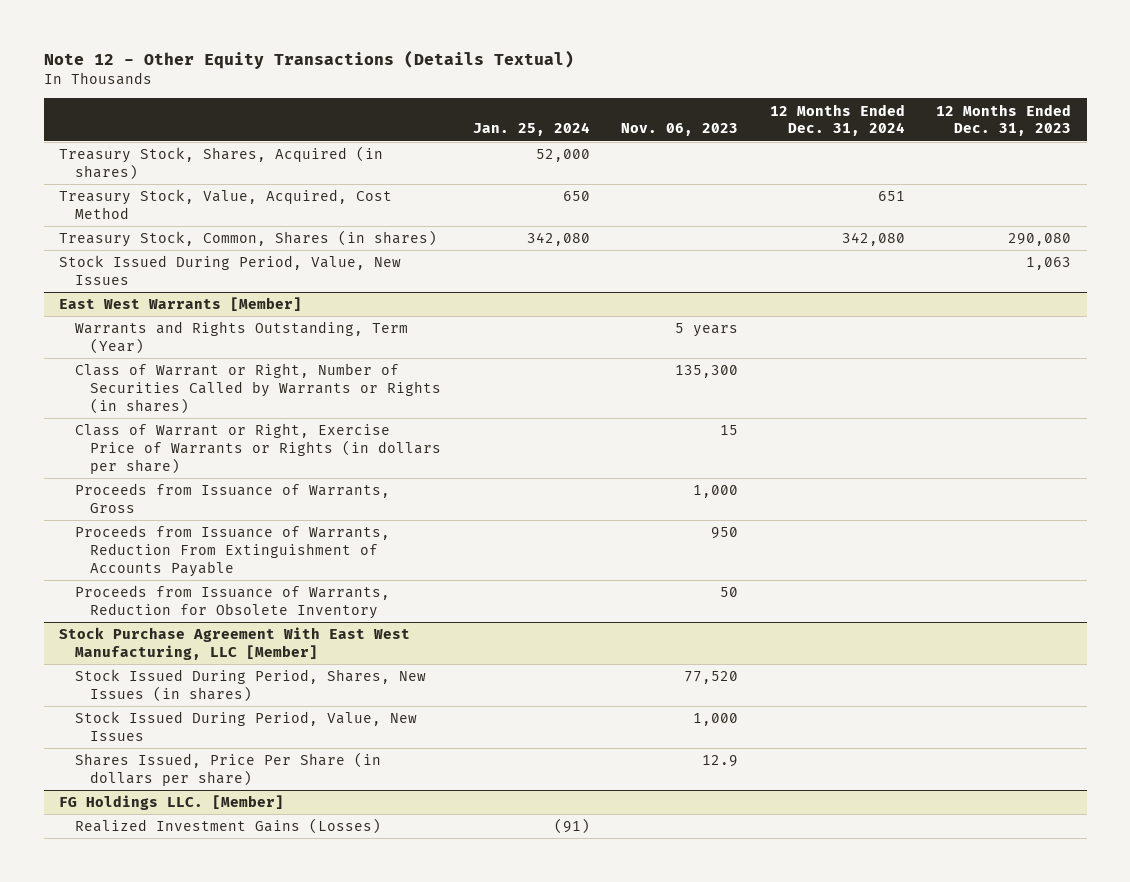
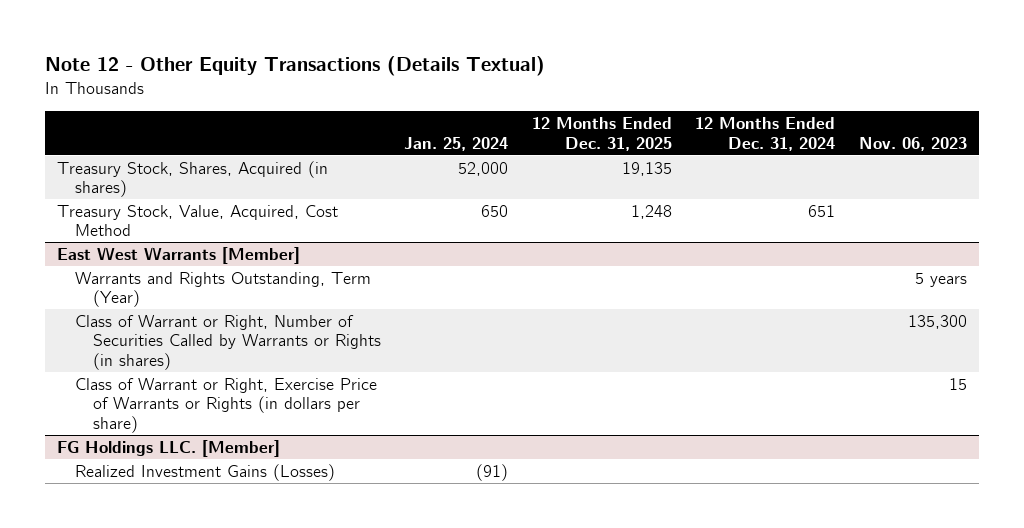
[936,103,1072,137] 12 Months Ended Dec. 31, 2023 -> none
none -> [531,117,672,151] 12 Months Ended Dec. 31, 2025
[59,230,438,248] Treasury Stock, Common, Shares (in shares) -> none
[59,255,402,286] Stock Issued During Period, Value, New Issues -> none
[74,483,390,514] Proceeds from Issuance of Warrants, Gross -> none
[74,525,390,577] Proceeds from Issuance of Warrants, Reduction From Extinguishment of Accounts Payable -> none
[74,585,390,620] Proceeds from Issuance of Warrants, Reduction for Obsolete Inventory -> none
[59,627,411,661] Stock Purchase Agreement With East West Manufacturing, LLC [Member] -> none
[74,669,426,703] Stock Issued During Period, Shares, New Issues (in shares) -> none
[74,711,417,742] Stock Issued During Period, Value, New Issues -> none
[74,752,381,787] Shares Issued, Price Per Share (in dollars per share) -> none

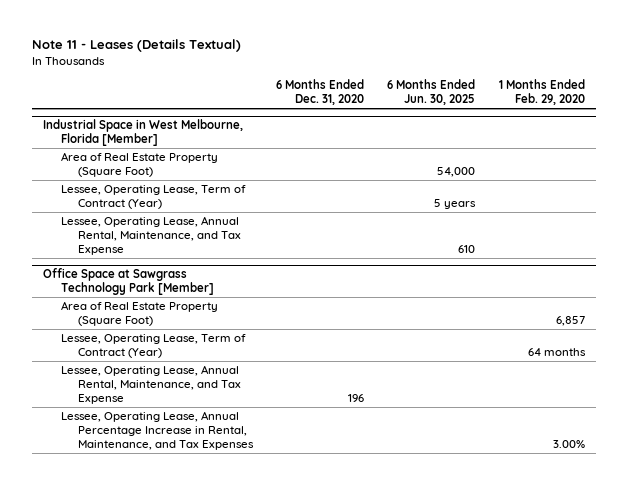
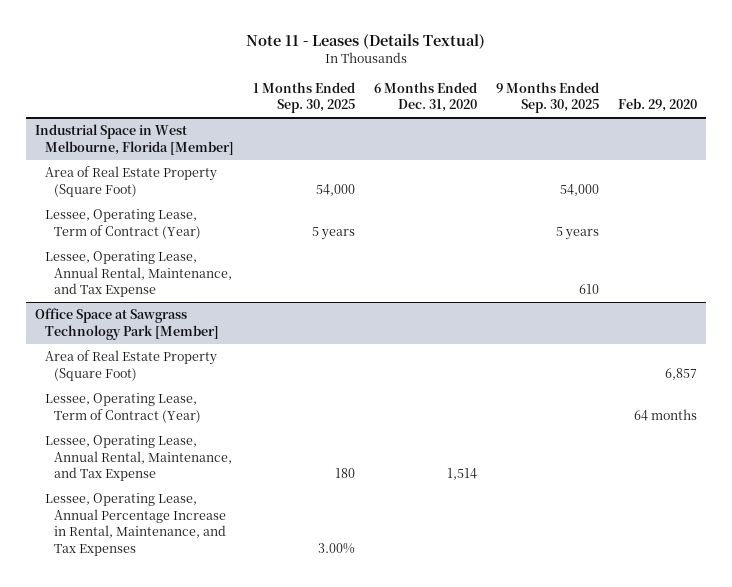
[387,79,476,106] 6 Months Ended Jun. 30, 2025 -> none
[498,79,585,106] 1 Months Ended Feb. 29, 2020 -> none
none -> [252,81,355,114] 1 Months Ended Sep. 30, 2025
none -> [495,81,599,114] 9 Months Ended Sep. 30, 2025
none -> [617,98,697,113] Feb. 29, 2020
[348,394,365,403] 196 -> [446,468,477,481] 1,514

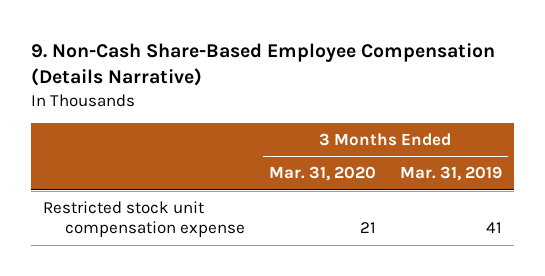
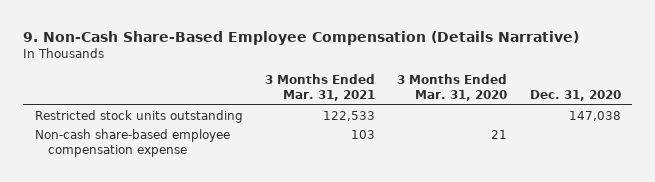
[400,166,503,182] Mar. 31, 2019 -> none
none -> [265,74,376,102] 3 Months Ended Mar. 31, 2021
none -> [529,90,621,102] Dec. 31, 2020
none -> [34,109,243,123] Restricted stock units outstanding
[43,201,245,238] Restricted stock unit compensation expense -> [34,128,230,157] Non-cash share-based employee compensation expense

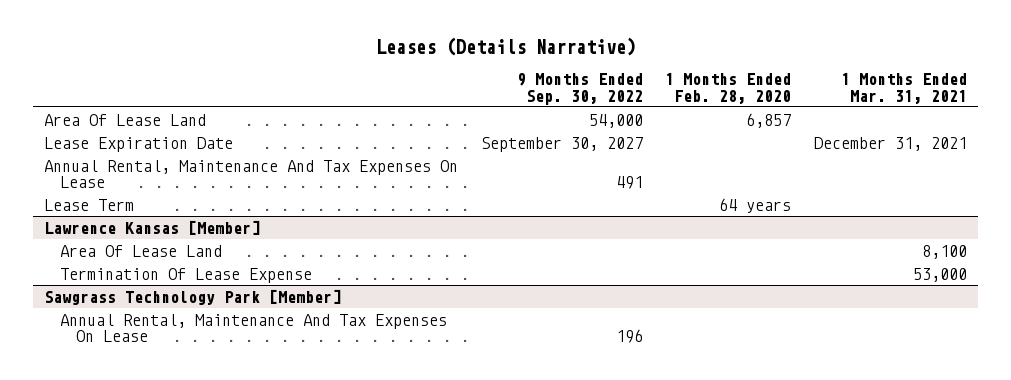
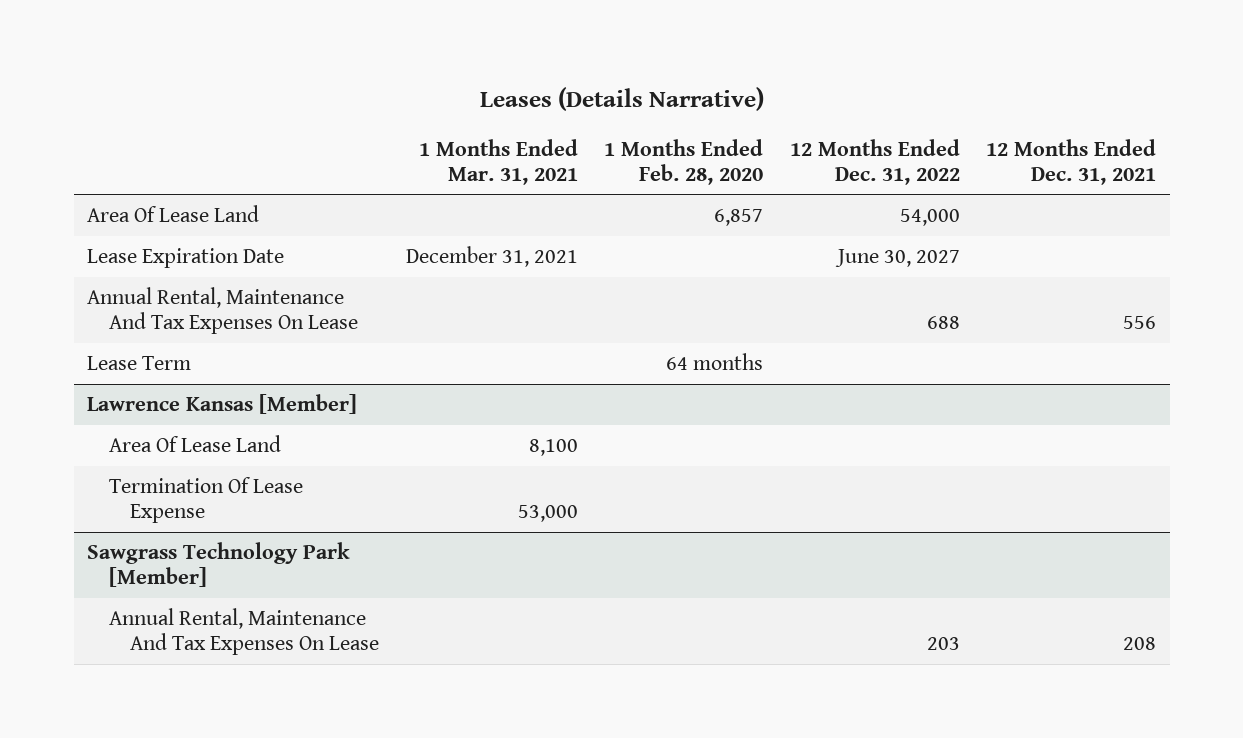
[516,73,643,105] 9 Months Ended Sep. 30, 2022 -> none
none -> [789,138,960,185] 12 Months Ended Dec. 31, 2022
none -> [986,138,1157,185] 12 Months Ended Dec. 31, 2021
[719,197,792,213] 64 years -> [666,353,764,371] 64 months

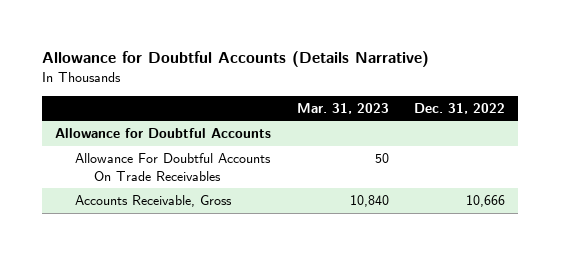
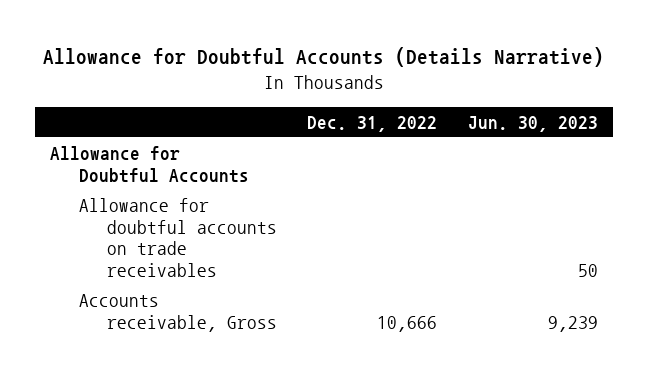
[296,102,389,114] Mar. 31, 2023 -> none
none -> [467,115,598,132] Jun. 30, 2023
[74,153,271,181] Allowance For Doubtful Accounts On Trade Receivables -> [78,197,278,278] Allowance for doubtful accounts on trade receivables
[74,195,232,208] Accounts Receivable, Gross -> [78,293,278,332] Accounts receivable, Gross

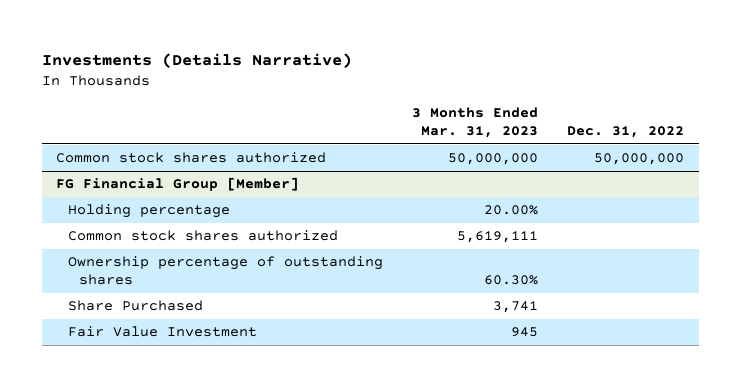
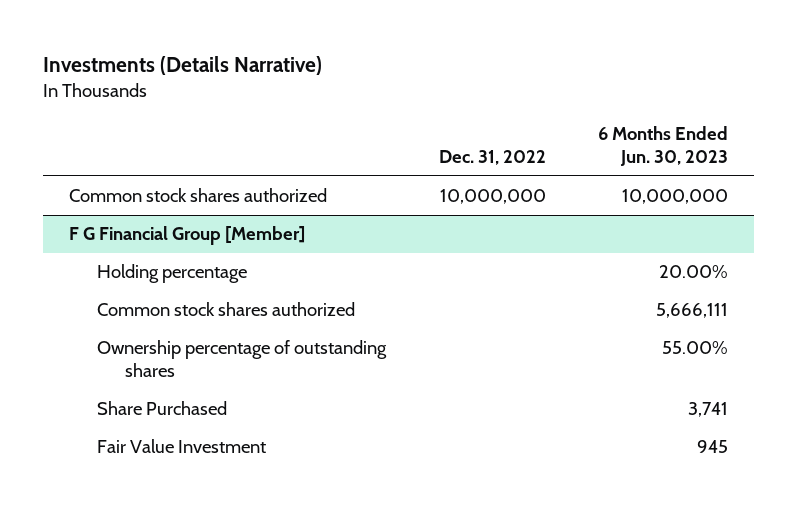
[412,107,539,139] 3 Months Ended Mar. 31, 2023 -> none
none -> [597,126,728,167] 6 Months Ended Jun. 30, 2023
[594,153,685,166] 50,000,000 -> [439,189,546,205] 10,000,000
[56,177,300,192] FG Financial Group [Member] -> [69,226,306,246] F G Financial Group [Member]

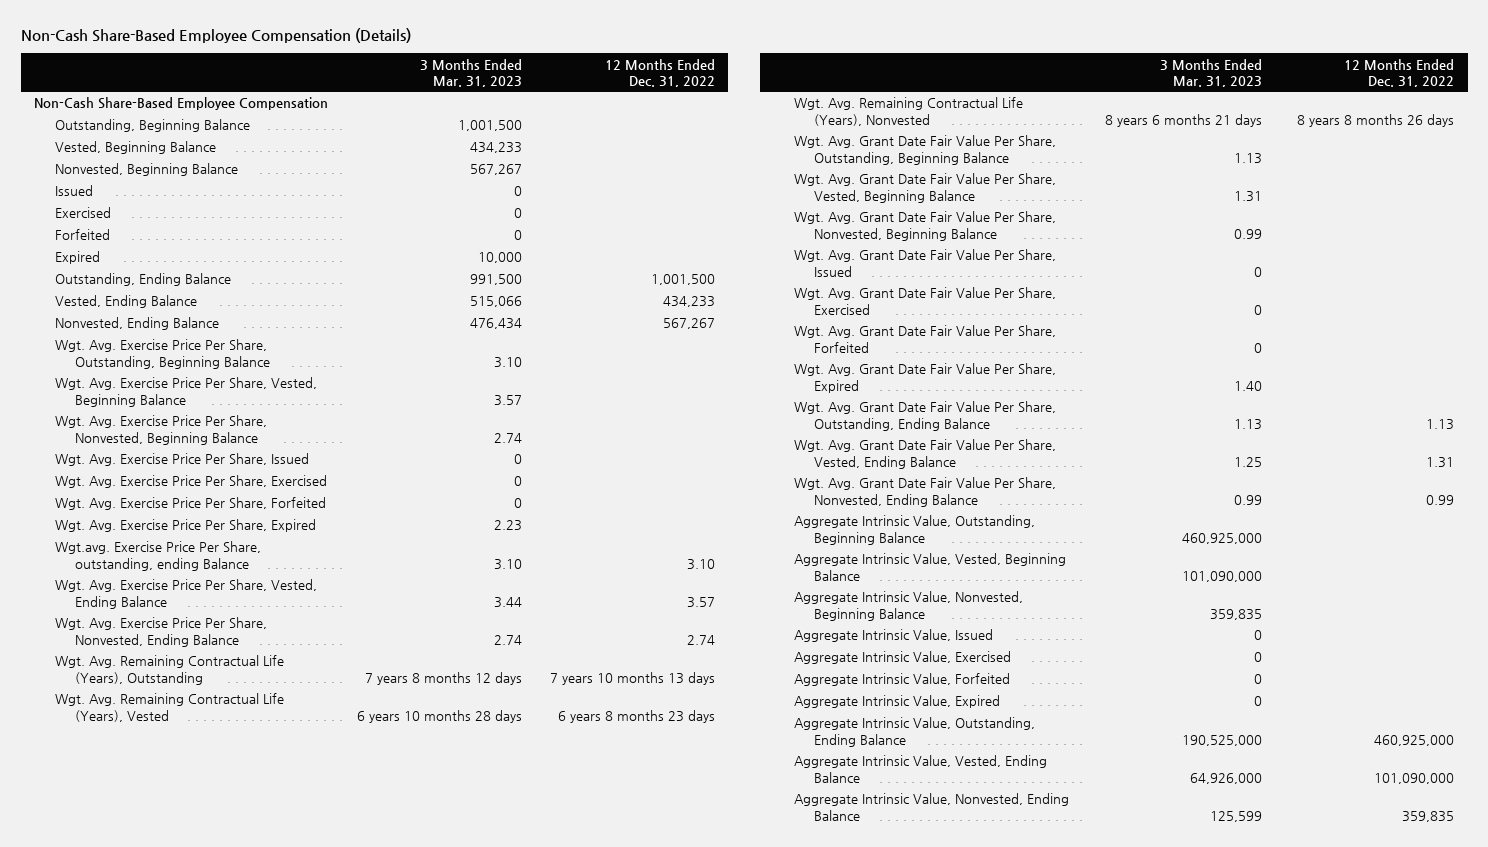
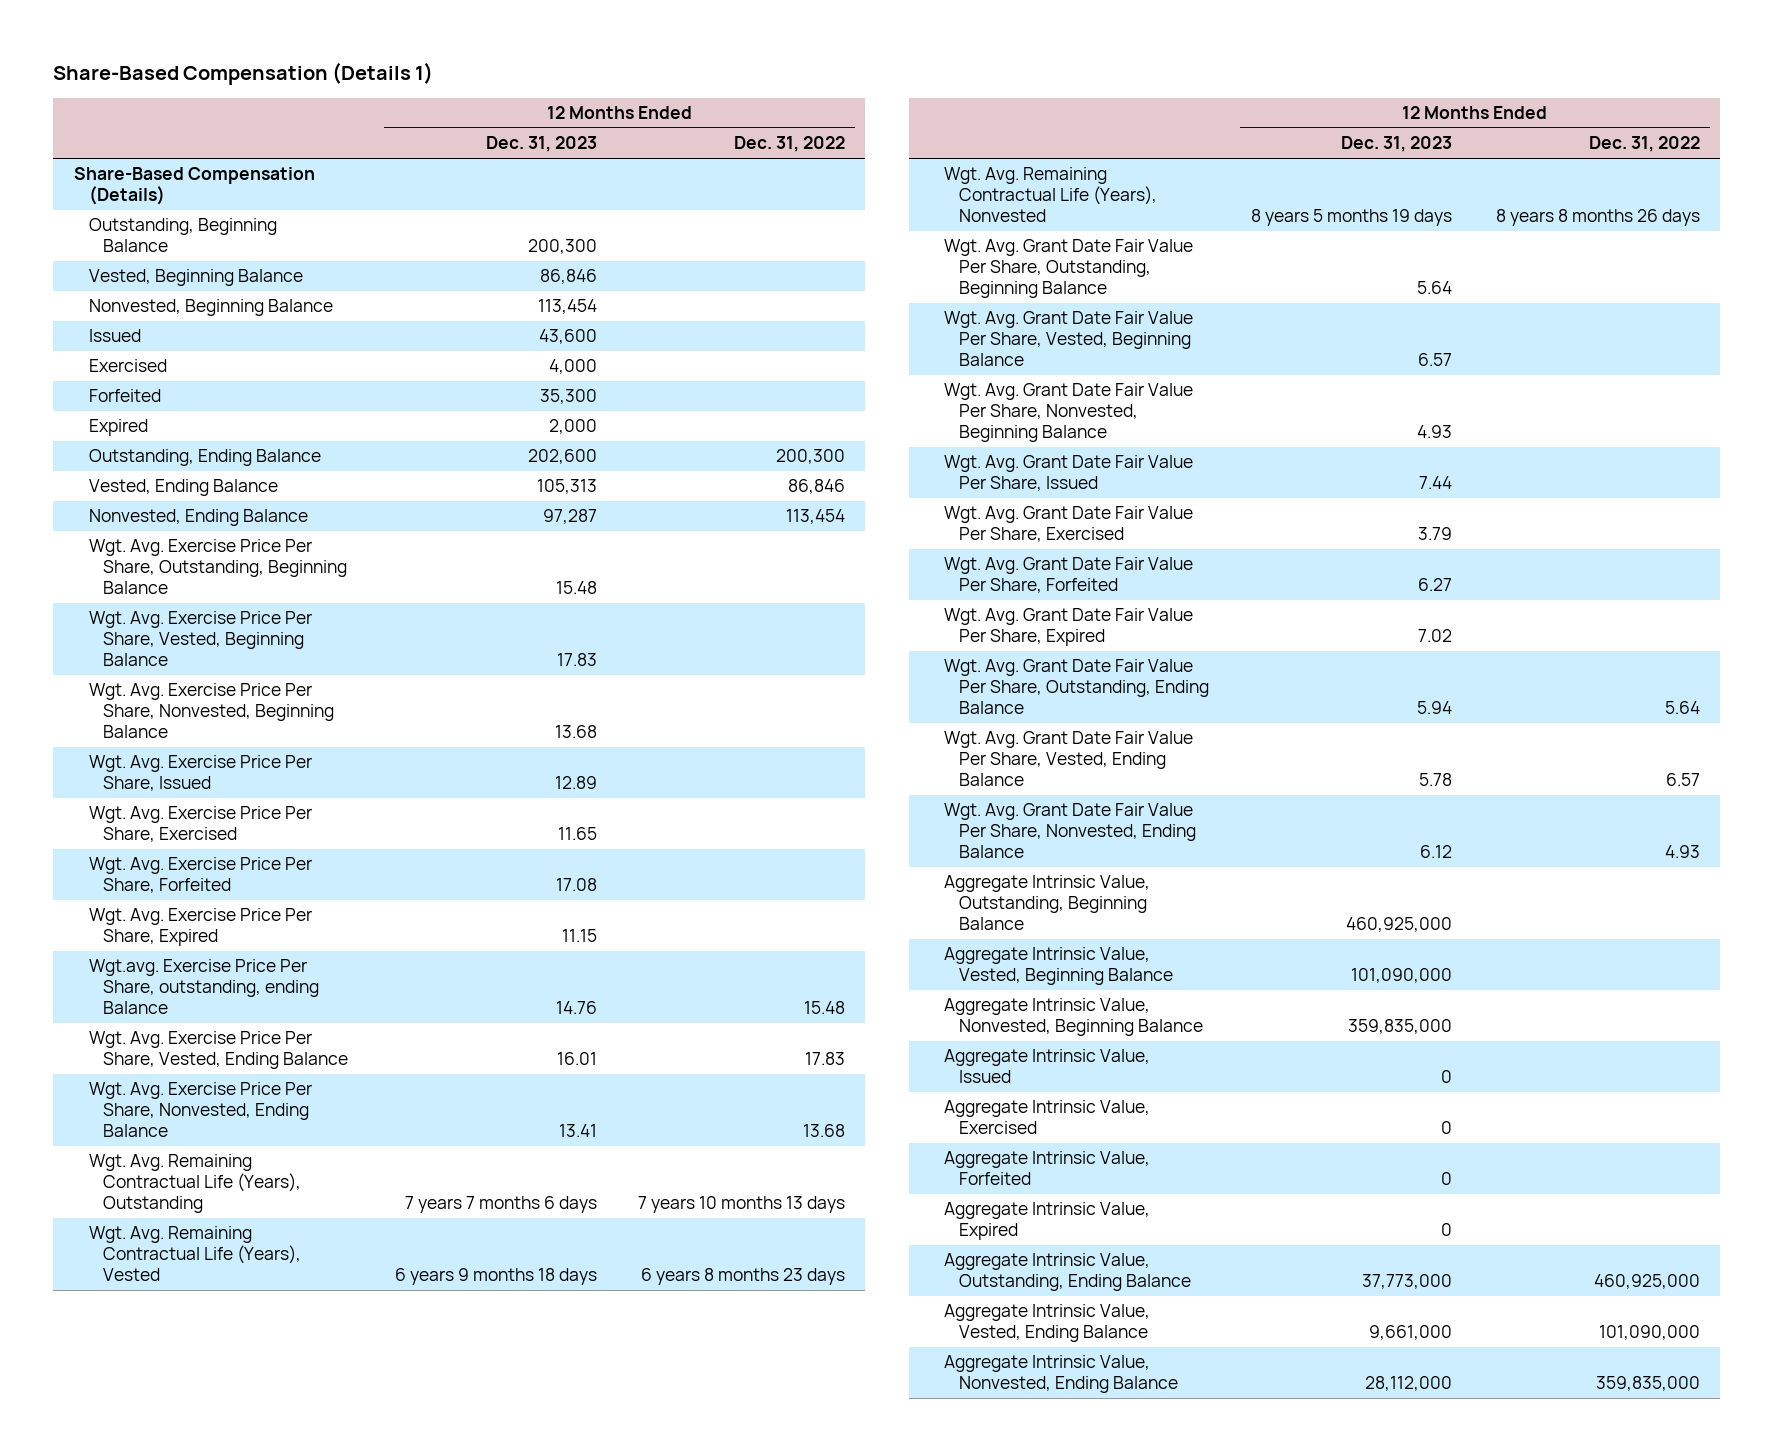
[20,28,411,44] Non-Cash Share-Based Employee Compensation (Details) -> [53,62,434,86] Share-Based Compensation (Details 1)
[420,58,523,87] 3 Months Ended Mar. 31, 2023 -> none
none -> [485,136,597,153] Dec. 31, 2023
[34,97,329,111] Non-Cash Share-Based Employee Compensation -> none
none -> [73,167,315,206] Share-Based Compensation (Details)
[650,274,715,286] 1,001,500 -> [775,449,845,465] 200,300
[662,296,715,308] 434,233 -> [787,479,845,495] 86,846
[662,318,715,330] 567,267 -> [785,509,845,525] 113,454
[686,558,715,570] 3.10 -> [803,1001,845,1015] 15.48
[686,596,715,608] 3.57 -> [804,1052,845,1066] 17.83
[686,634,715,645] 2.74 -> [802,1124,845,1138] 13.68
[1425,418,1454,430] 1.13 -> [1664,701,1700,715] 5.64
[1425,456,1454,468] 1.31 -> [1665,773,1700,787] 6.57
[1425,494,1454,505] 0.99 -> [1664,845,1700,859] 4.93
[1401,810,1454,822] 359,835 -> [1595,1376,1700,1392] 359,835,000

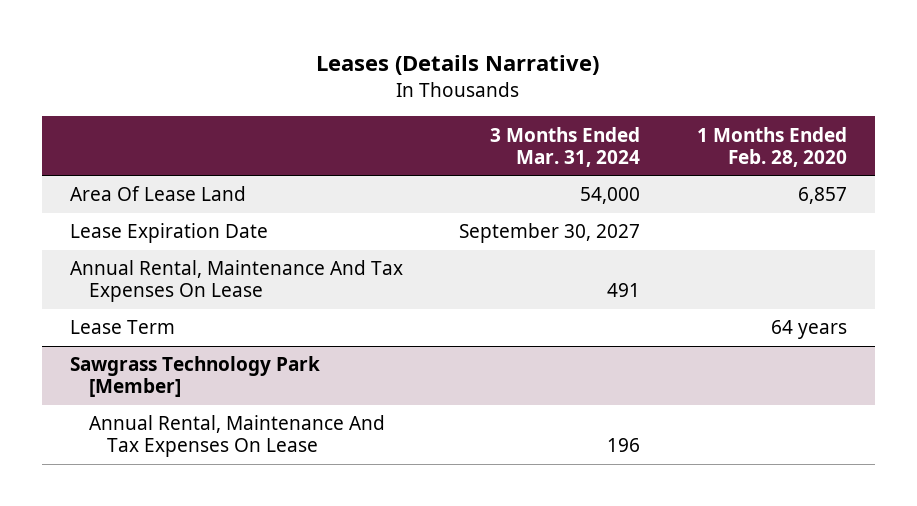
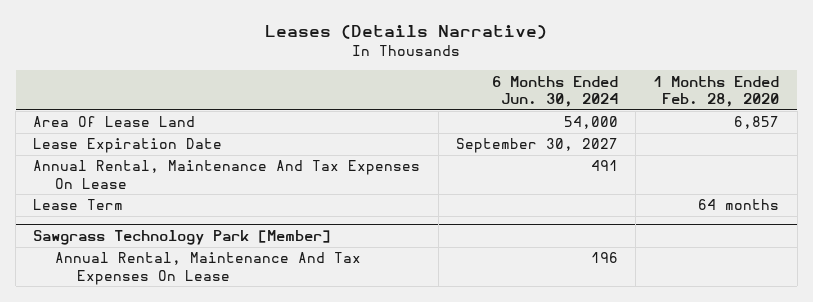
[490,126,641,167] 3 Months Ended Mar. 31, 2024 -> none
none -> [491,75,618,108] 6 Months Ended Jun. 30, 2024
[770,320,847,340] 64 years -> [698,199,780,211] 64 months

